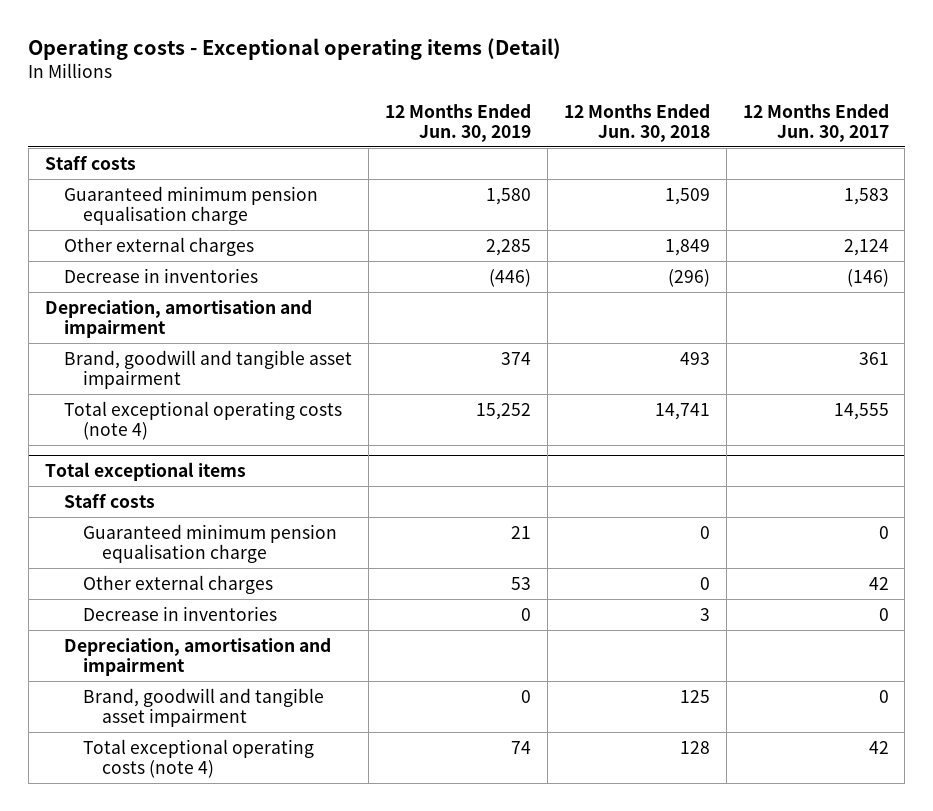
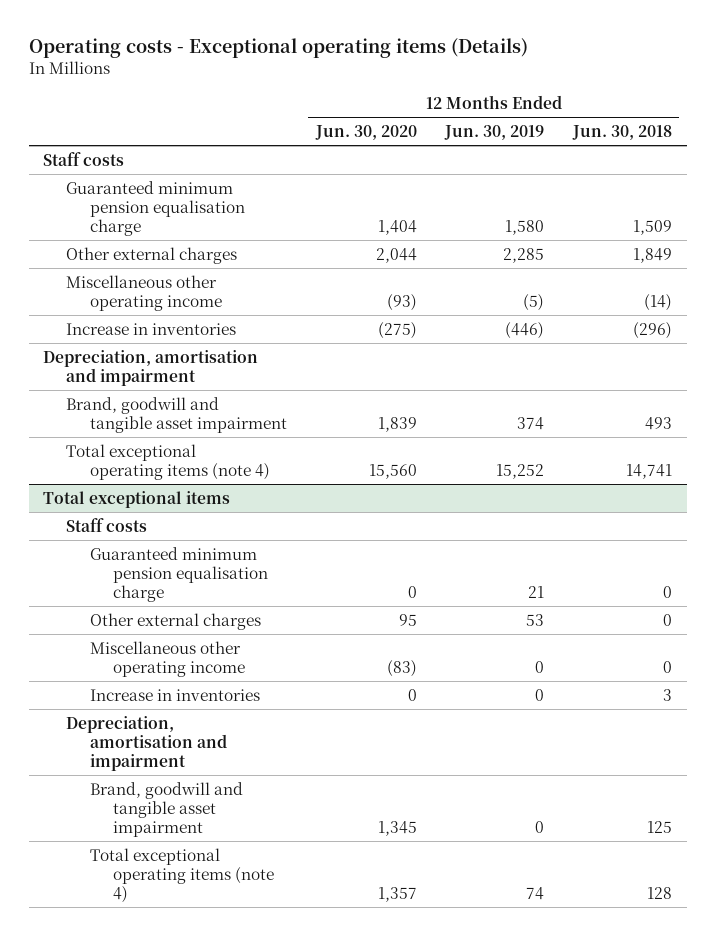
[28,38,562,61] Operating costs - Exceptional operating items (Detail) -> [28,37,528,58] Operating costs - Exceptional operating items (Details)
[742,103,889,142] 12 Months Ended Jun. 30, 2017 -> none
none -> [314,124,417,140] Jun. 30, 2020
none -> [66,274,222,311] Miscellaneous other operating income
[63,267,258,283] Decrease in inventories -> [66,322,237,335] Increase in inventories
[63,400,342,440] Total exceptional operating costs (note 4) -> [66,443,270,480] Total exceptional operating items (note 4)
none -> [89,640,246,677] Miscellaneous other operating income
[82,605,277,621] Decrease in inventories -> [89,688,260,701] Increase in inventories
[82,738,314,778] Total exceptional operating costs (note 4) -> [89,847,275,903] Total exceptional operating items (note 4)

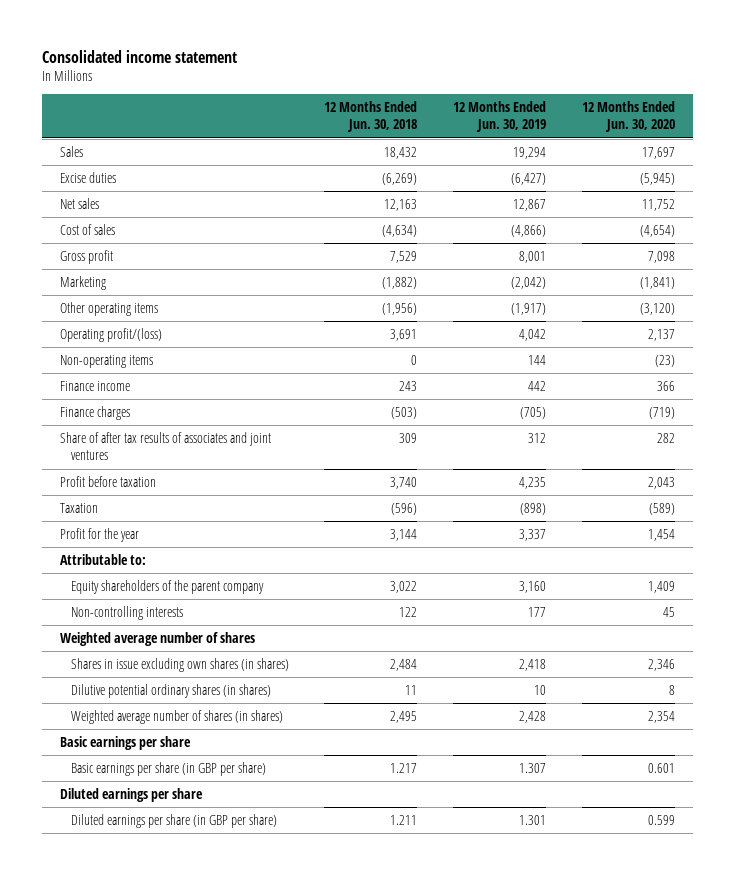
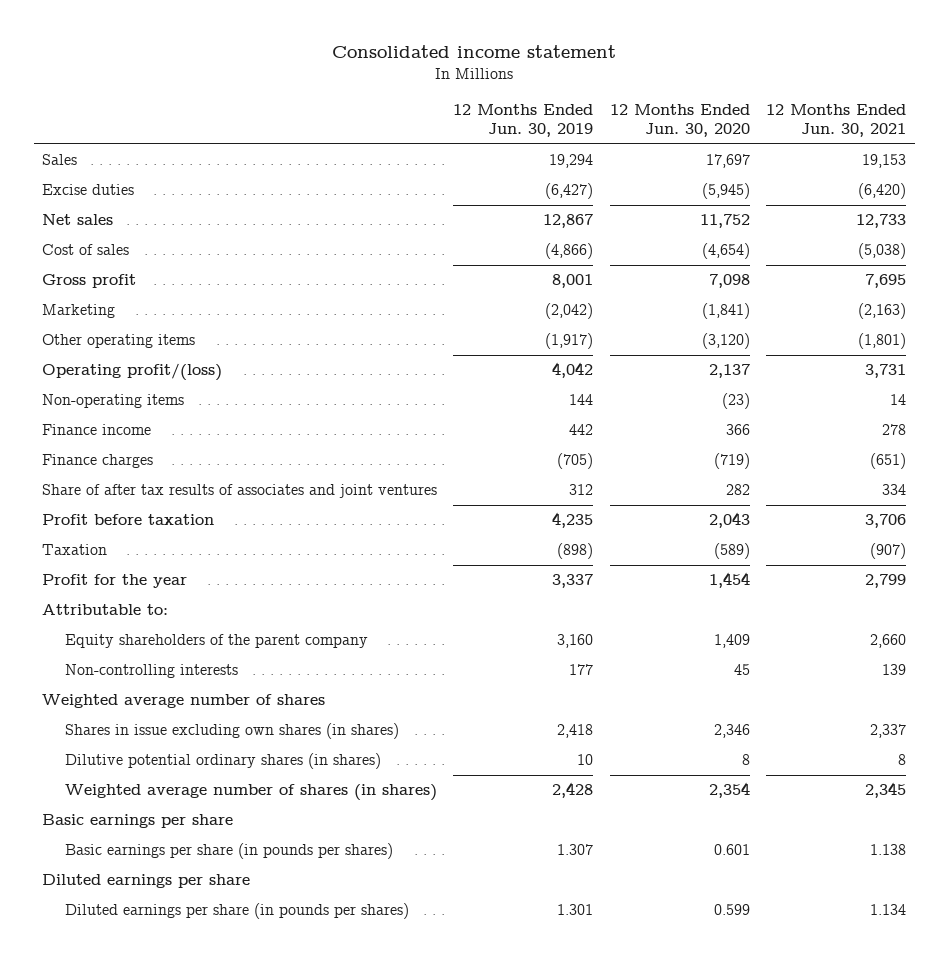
[324,101,418,133] 12 Months Ended Jun. 30, 2018 -> none
none -> [766,103,907,138] 12 Months Ended Jun. 30, 2021
[70,761,266,776] Basic earnings per share (in GBP per share) -> [64,843,393,860] Basic earnings per share (in pounds per shares)
[70,813,277,828] Diluted earnings per share (in GBP per share) -> [64,903,409,920] Diluted earnings per share (in pounds per shares)

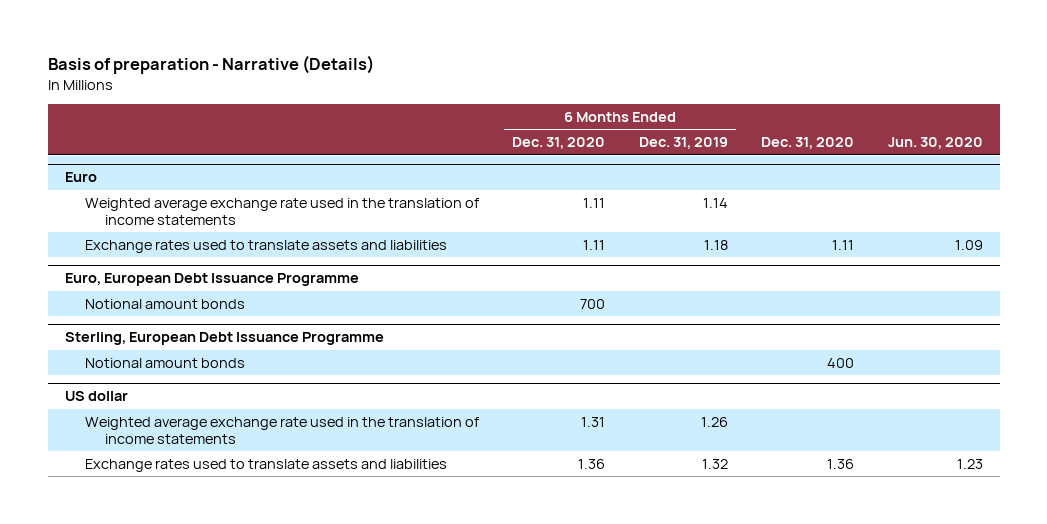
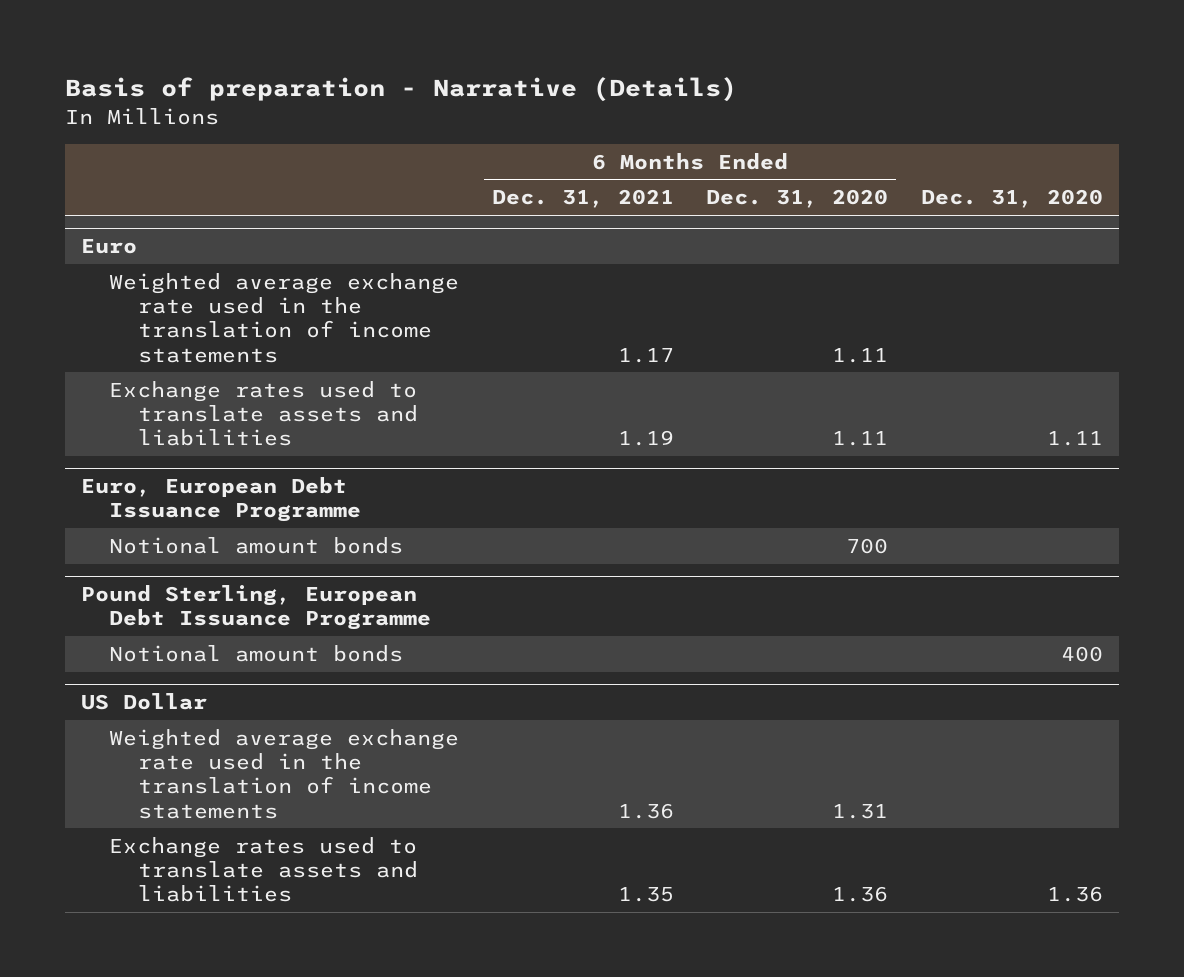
[638,137,728,150] Dec. 31, 2019 -> none
[887,137,983,150] Jun. 30, 2020 -> none
none -> [491,189,674,209] Dec. 31, 2021
[64,332,384,346] Sterling, European Debt Issuance Programme -> [81,584,432,631] Pound Sterling, European Debt Issuance Programme
[64,391,128,402] US dollar -> [81,692,208,710] US Dollar

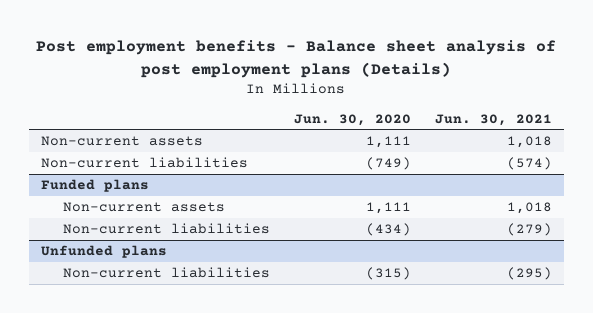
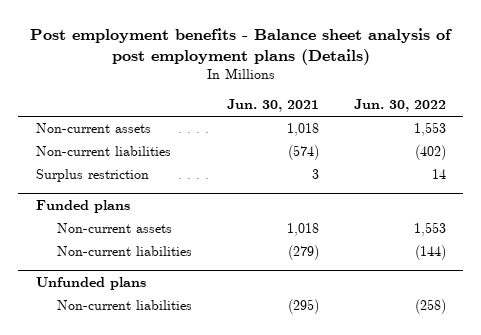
[293,113,411,126] Jun. 30, 2020 -> none
none -> [353,99,446,113] Jun. 30, 2022
none -> [35,169,149,183] Surplus restriction

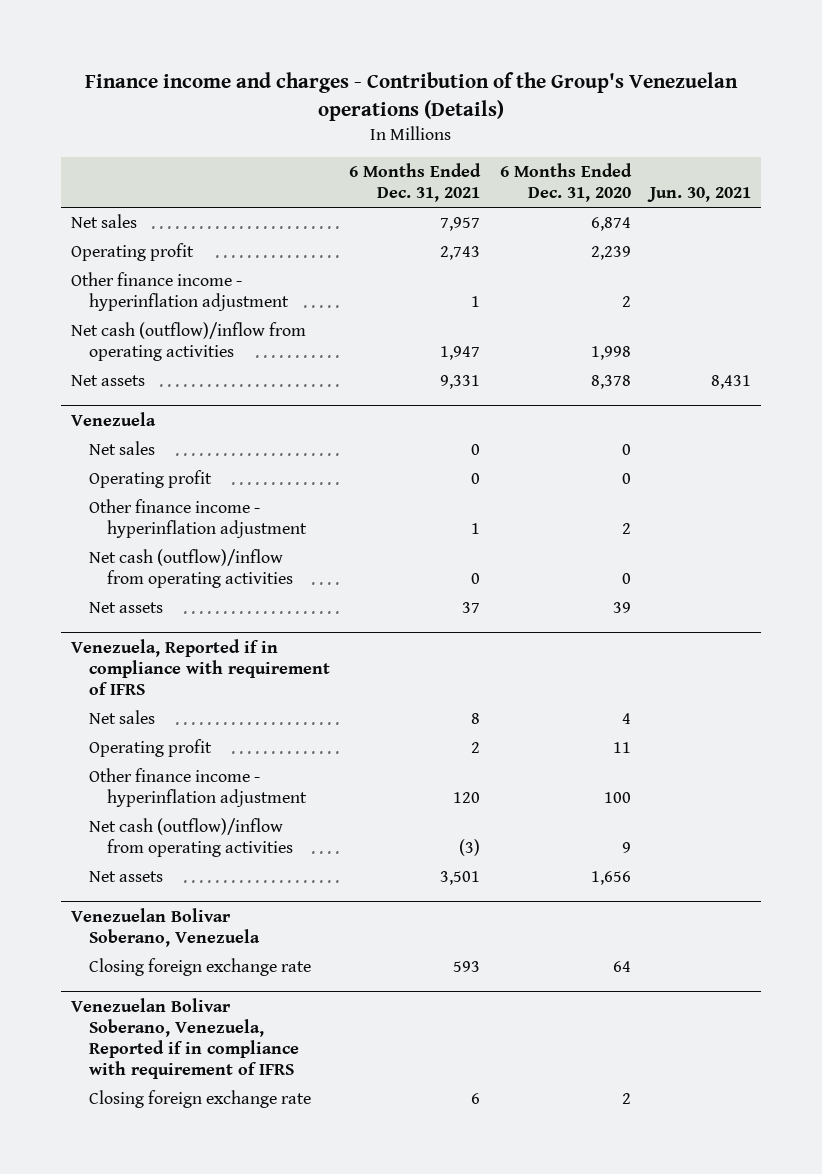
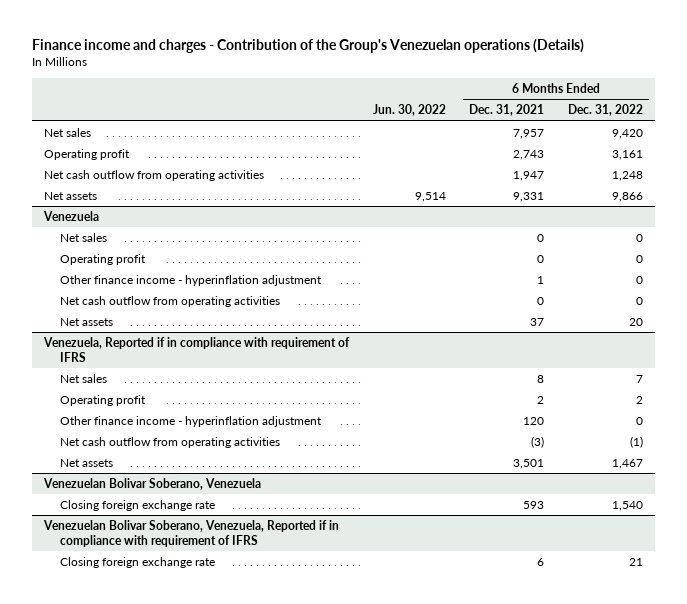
[499,163,632,203] 6 Months Ended Dec. 31, 2020 -> none
[647,187,752,203] Jun. 30, 2021 -> none
none -> [372,104,446,117] Jun. 30, 2022
none -> [568,104,644,117] Dec. 31, 2022
[70,271,289,312] Other finance income - hyperinflation adjustment -> none
[70,321,306,362] Net cash (outflow)/inflow from operating activities -> [43,169,264,181] Net cash outflow from operating activities
[88,548,293,589] Net cash (outflow)/inflow from operating activities -> [59,295,280,307] Net cash outflow from operating activities
[88,817,293,858] Net cash (outflow)/inflow from operating activities -> [59,436,280,448] Net cash outflow from operating activities

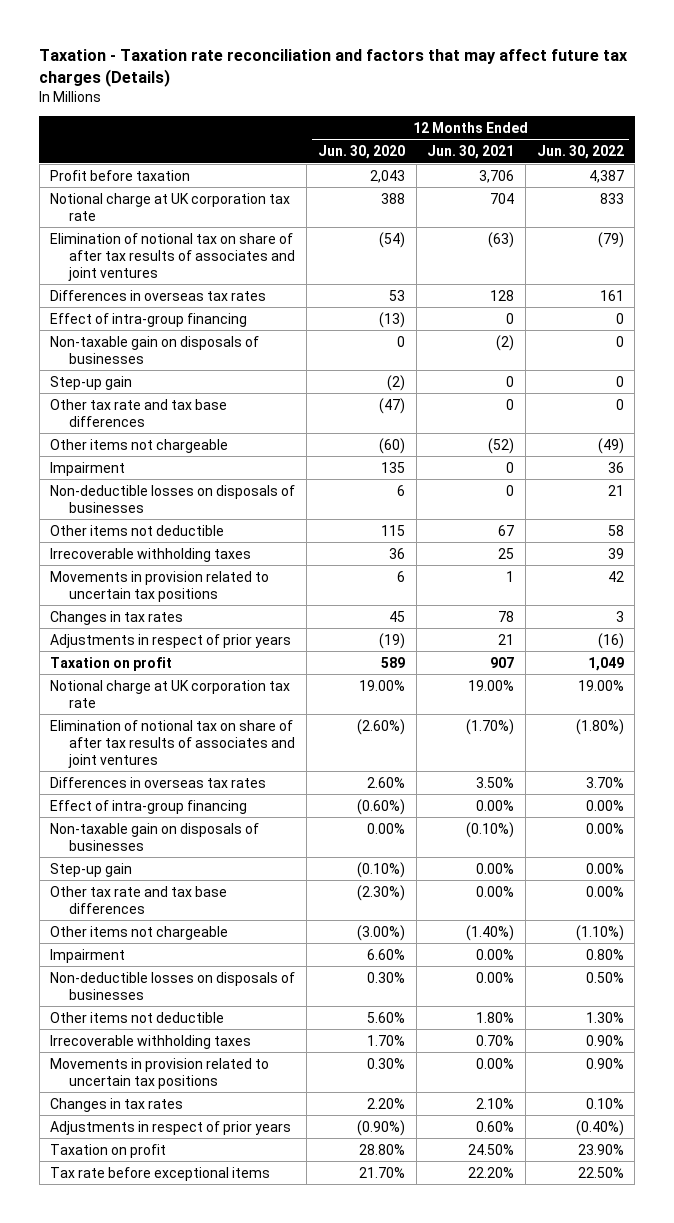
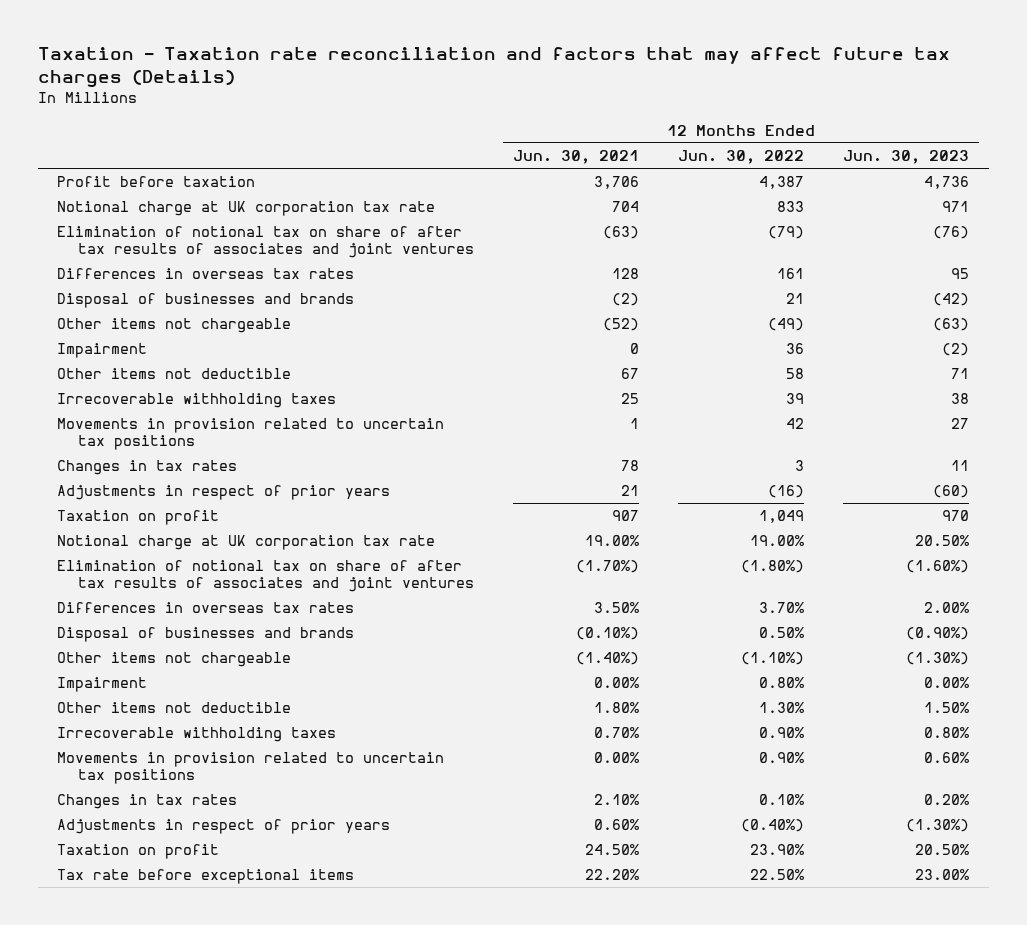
[317,145,405,160] Jun. 30, 2020 -> none
none -> [843,150,970,165] Jun. 30, 2023
[50,312,248,327] Effect of intra-group financing -> none
[50,335,260,364] Non-taxable gain on disposals of businesses -> none
[50,375,133,390] Step-up gain -> none
[50,398,228,427] Other tax rate and tax base differences -> none
none -> [57,293,355,309] Disposal of businesses and brands
[50,484,296,513] Non-deductible losses on disposals of businesses -> none
[50,799,248,814] Effect of intra-group financing -> none
[50,822,260,851] Non-taxable gain on disposals of businesses -> none
[50,862,133,877] Step-up gain -> none
[50,885,228,914] Other tax rate and tax base differences -> none
none -> [57,627,355,643] Disposal of businesses and brands
[50,971,296,1000] Non-deductible losses on disposals of businesses -> none

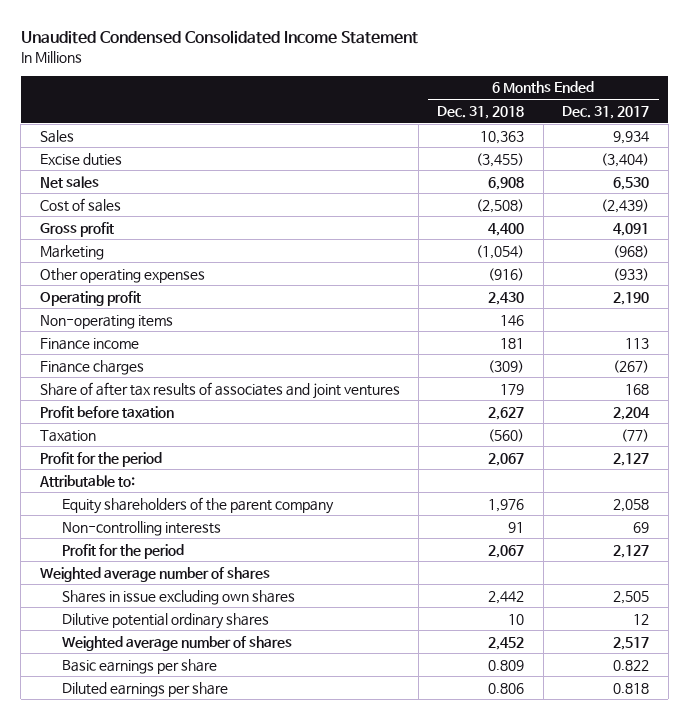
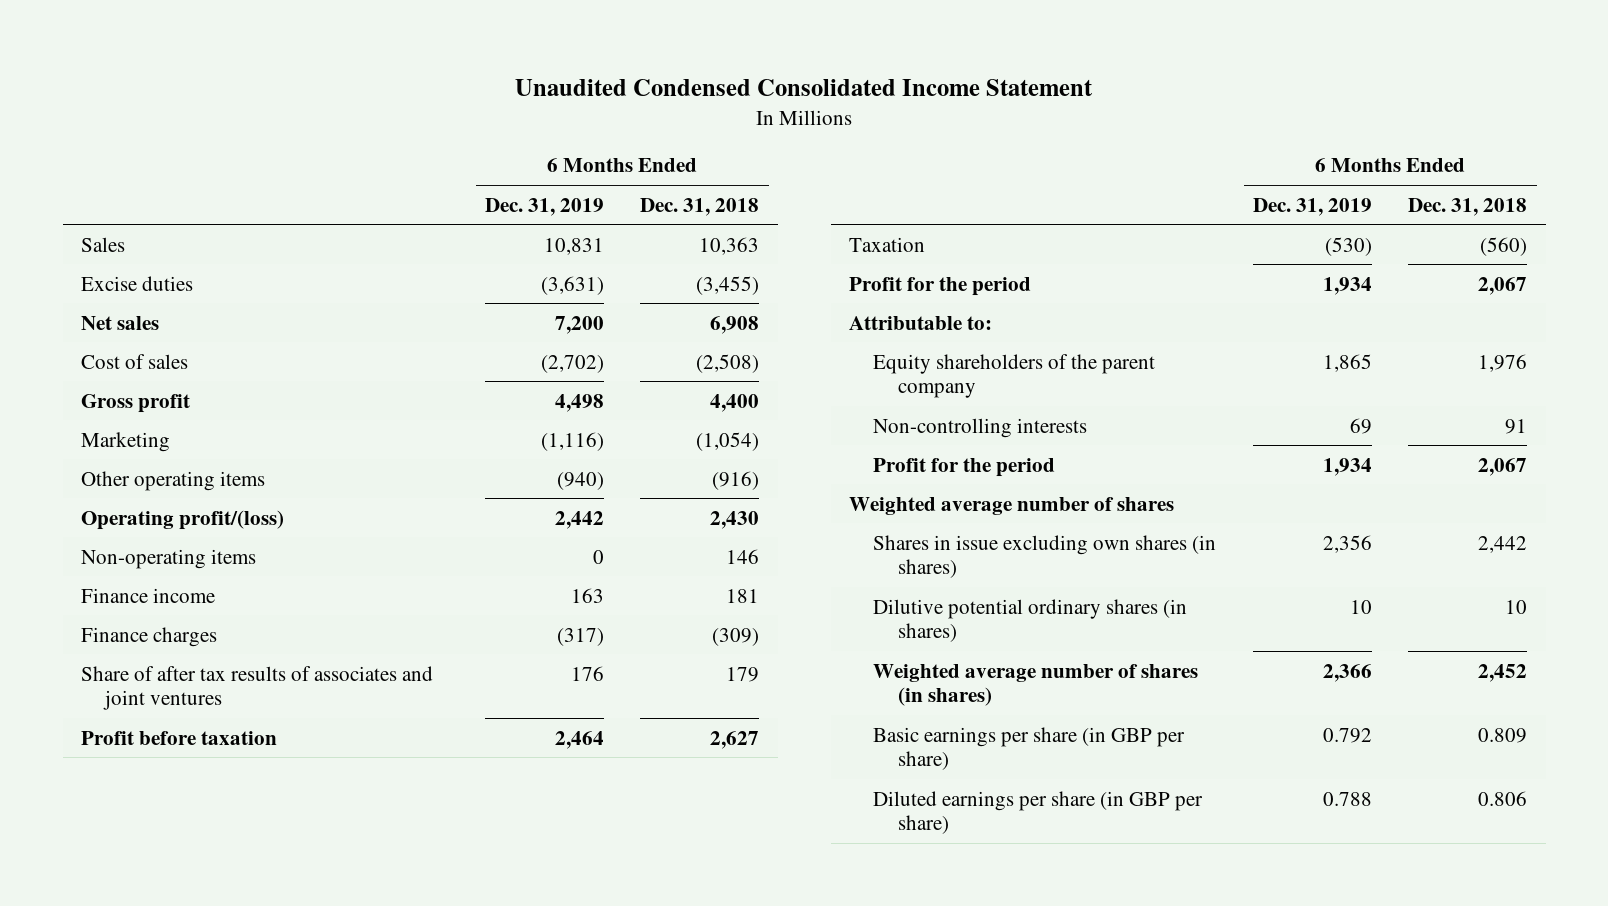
[562,105,650,119] Dec. 31, 2017 -> none
none -> [484,197,604,216] Dec. 31, 2019
[39,267,205,283] Other operating expenses -> [81,470,266,491] Other operating items
[39,290,141,306] Operating profit -> [81,509,285,530] Operating profit/(loss)
[61,589,295,605] Shares in issue excluding own shares -> [873,534,1217,579] Shares in issue excluding own shares (in shares)
[61,612,269,629] Dilutive potential ordinary shares -> [873,598,1188,643] Dilutive potential ordinary shares (in shares)
[61,635,292,651] Weighted average number of shares -> [873,663,1199,707] Weighted average number of shares (in shares)
[61,658,217,674] Basic earnings per share -> [873,726,1186,771] Basic earnings per share (in GBP per share)
[61,681,228,697] Diluted earnings per share -> [873,790,1204,835] Diluted earnings per share (in GBP per share)

